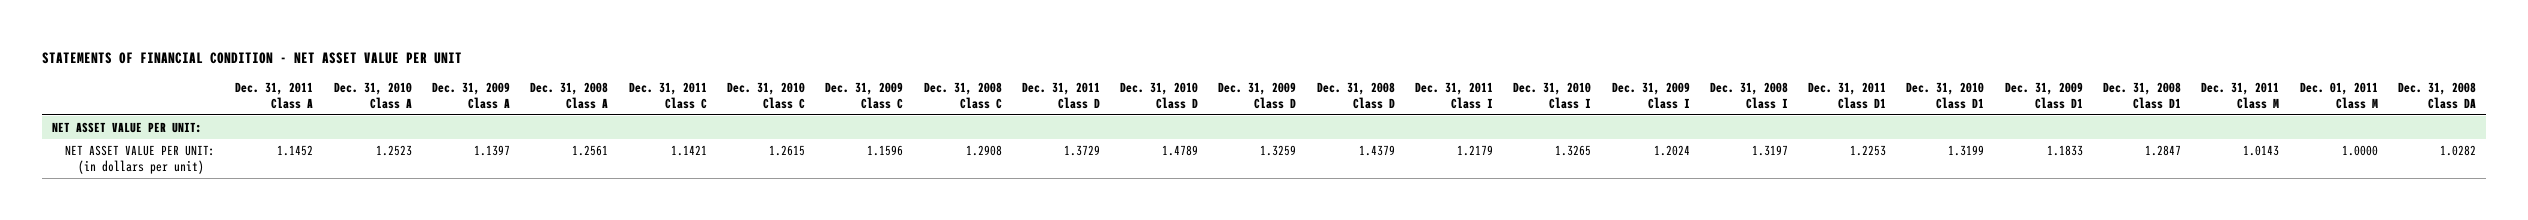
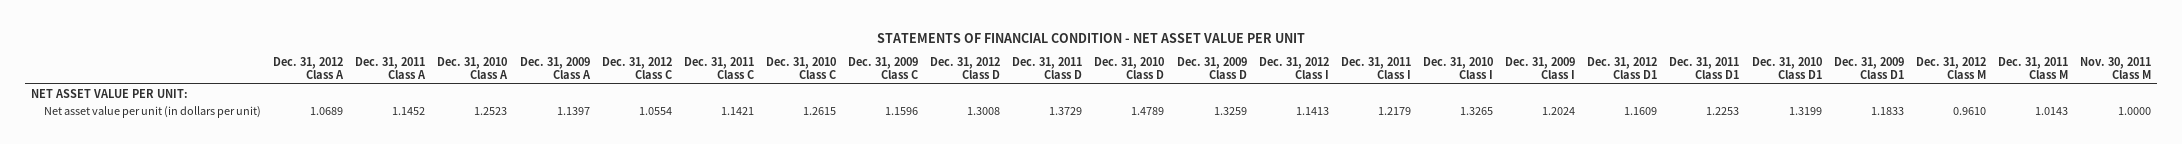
[530,81,609,109] Dec. 31, 2008 Class A -> none
[923,81,1002,109] Dec. 31, 2008 Class C -> none
[1316,81,1395,109] Dec. 31, 2008 Class D -> none
[1709,81,1788,109] Dec. 31, 2008 Class I -> none
[2103,81,2182,109] Dec. 31, 2008 Class D1 -> none
[2299,81,2378,109] Dec. 01, 2011 Class M -> none
[2397,81,2476,109] Dec. 31, 2008 Class DA -> none
none -> [273,57,345,80] Dec. 31, 2012 Class A
none -> [601,57,672,80] Dec. 31, 2012 Class C
none -> [930,57,1001,80] Dec. 31, 2012 Class D
none -> [1258,57,1329,80] Dec. 31, 2012 Class I
none -> [1587,57,1658,80] Dec. 31, 2012 Class D1
none -> [1915,57,1986,80] Dec. 31, 2012 Class M
none -> [2080,57,2152,80] Nov. 30, 2011 Class M
[65,145,216,175] NET ASSET VALUE PER UNIT: (in dollars per unit) -> [43,105,261,118] Net asset value per unit (in dollars per unit)

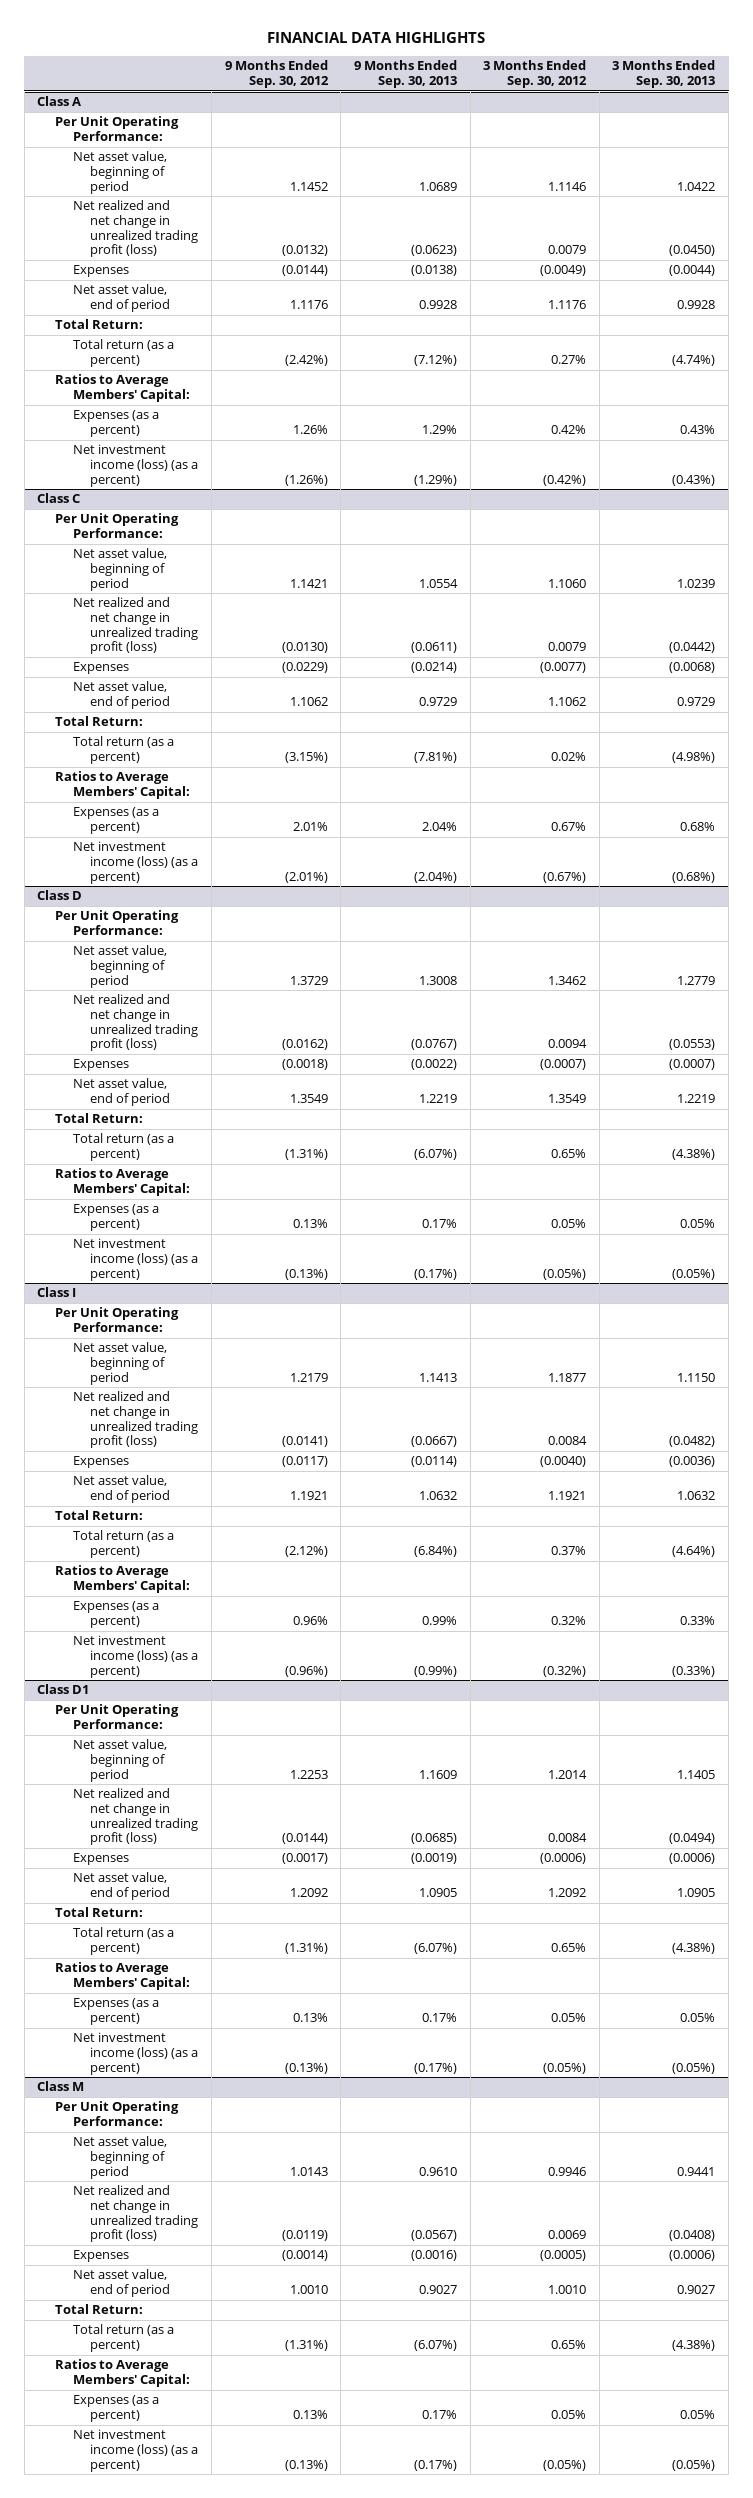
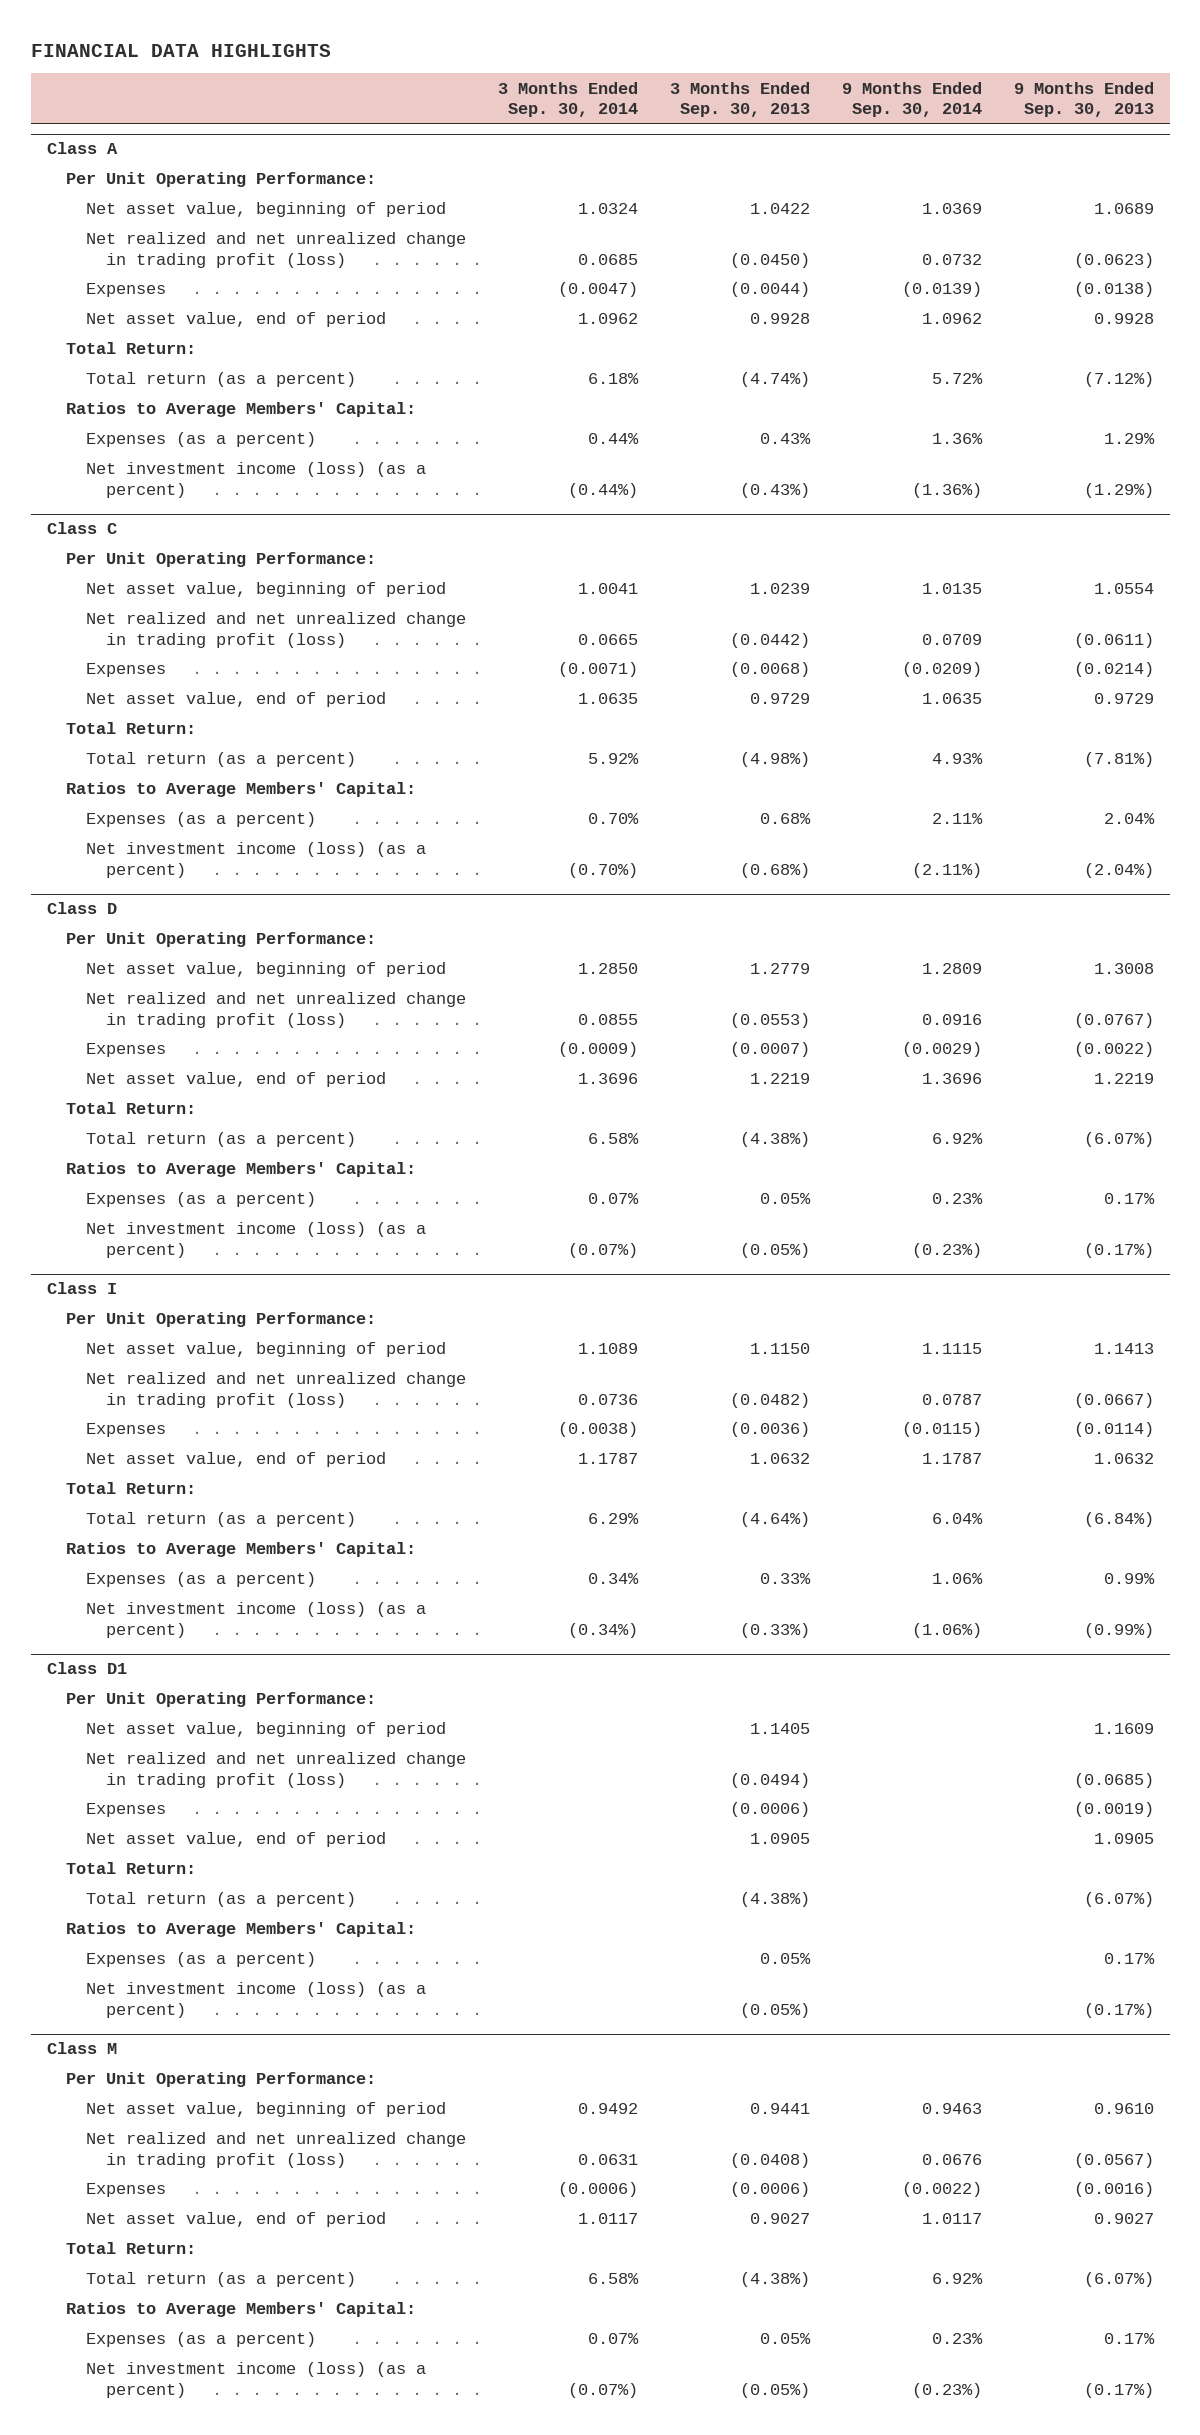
[224,60,329,88] 9 Months Ended Sep. 30, 2012 -> none
[483,60,588,88] 3 Months Ended Sep. 30, 2012 -> none
none -> [497,81,638,118] 3 Months Ended Sep. 30, 2014
none -> [841,81,982,118] 9 Months Ended Sep. 30, 2014
[72,200,199,258] Net realized and net change in unrealized trading profit (loss) -> [85,232,466,268] Net realized and net unrealized change in trading profit (loss)
[72,597,199,655] Net realized and net change in unrealized trading profit (loss) -> [85,612,466,648] Net realized and net unrealized change in trading profit (loss)
[72,994,199,1052] Net realized and net change in unrealized trading profit (loss) -> [85,992,466,1028] Net realized and net unrealized change in trading profit (loss)
[72,1391,199,1449] Net realized and net change in unrealized trading profit (loss) -> [85,1372,466,1408] Net realized and net unrealized change in trading profit (loss)
[72,1788,199,1846] Net realized and net change in unrealized trading profit (loss) -> [85,1752,466,1788] Net realized and net unrealized change in trading profit (loss)
[72,2185,199,2243] Net realized and net change in unrealized trading profit (loss) -> [85,2132,466,2168] Net realized and net unrealized change in trading profit (loss)

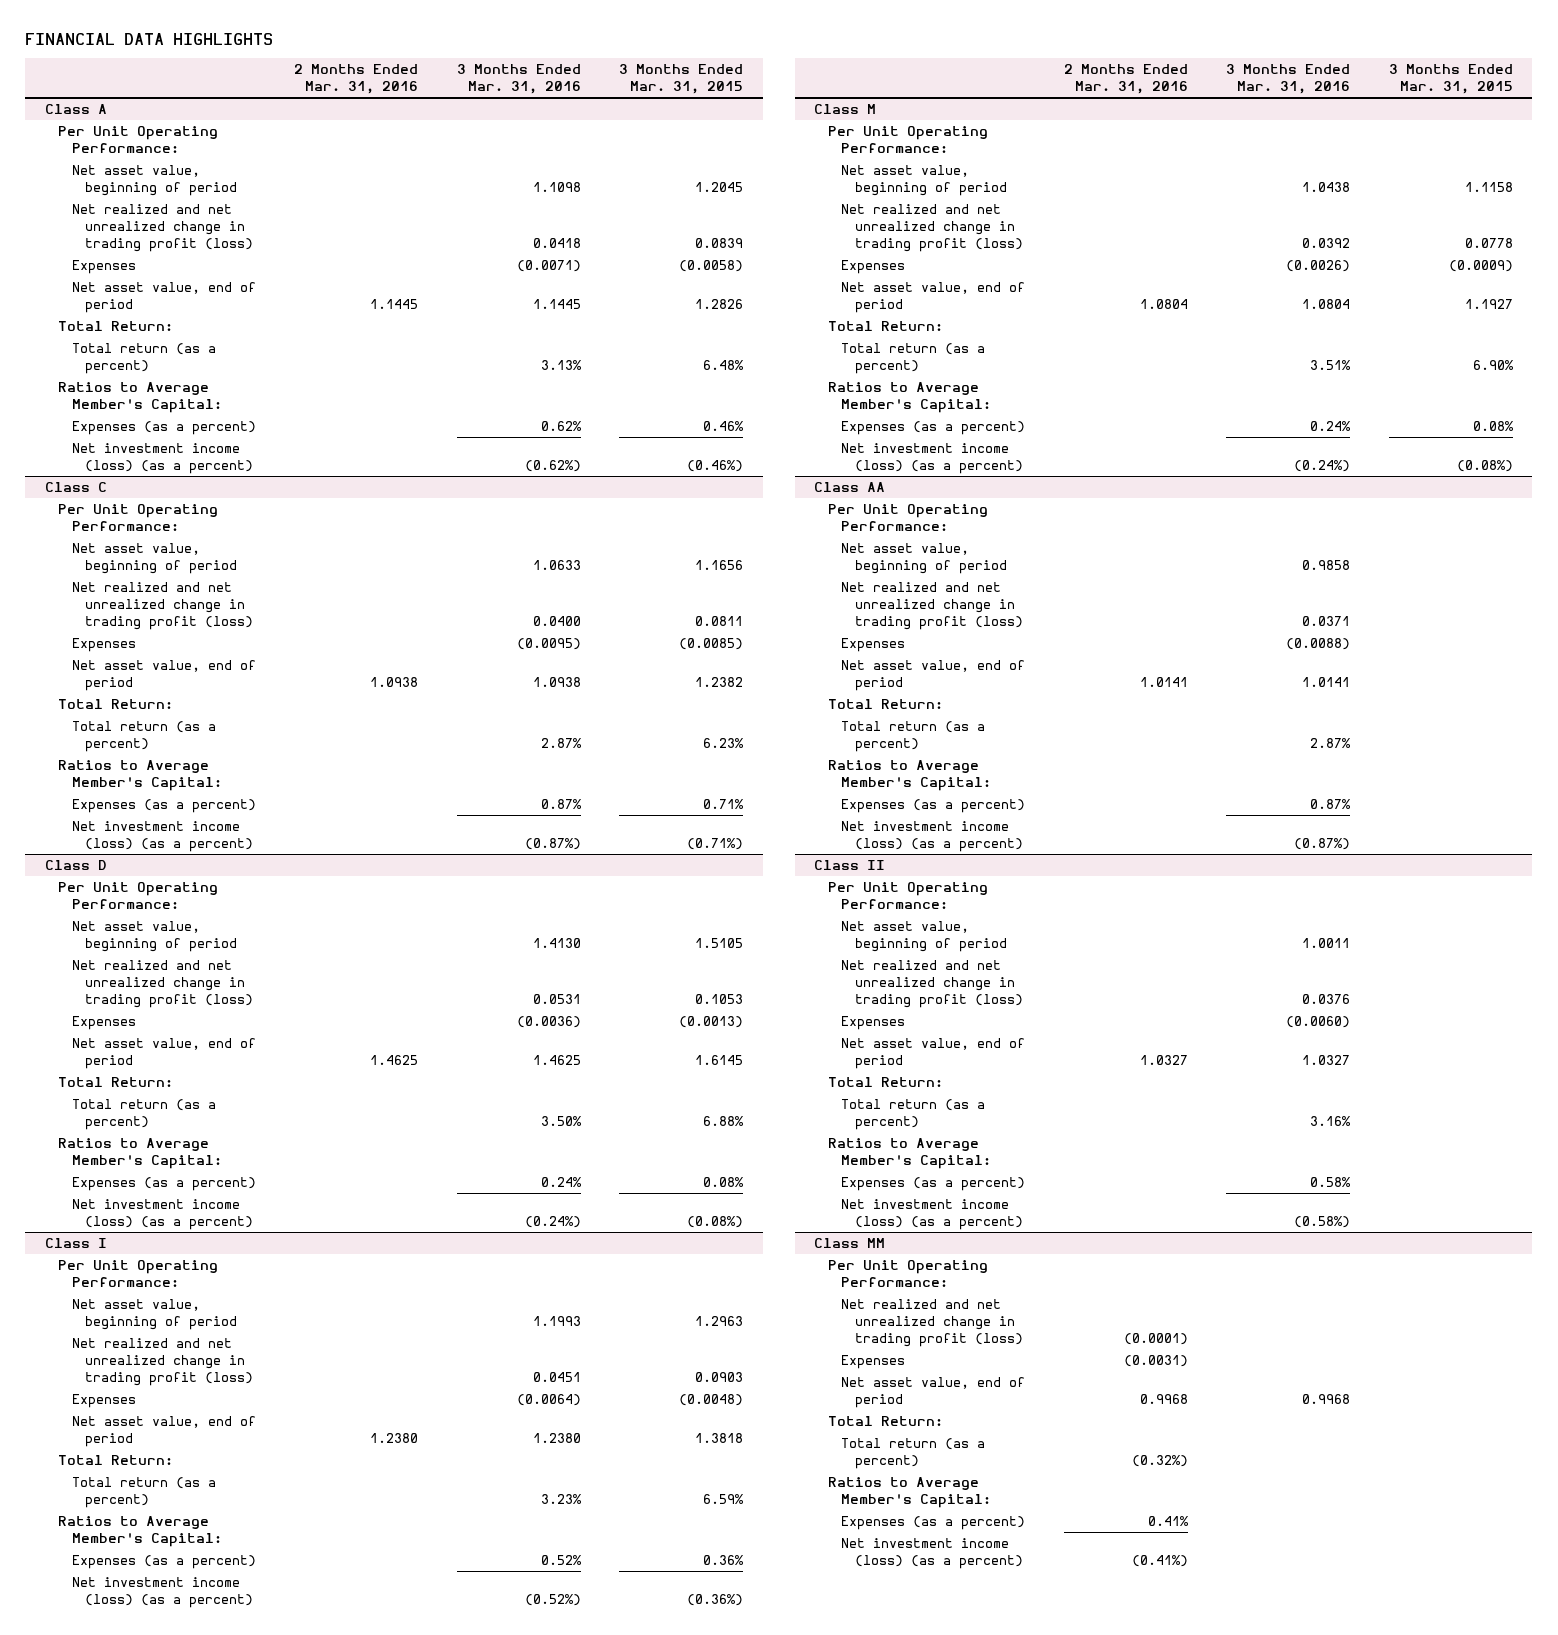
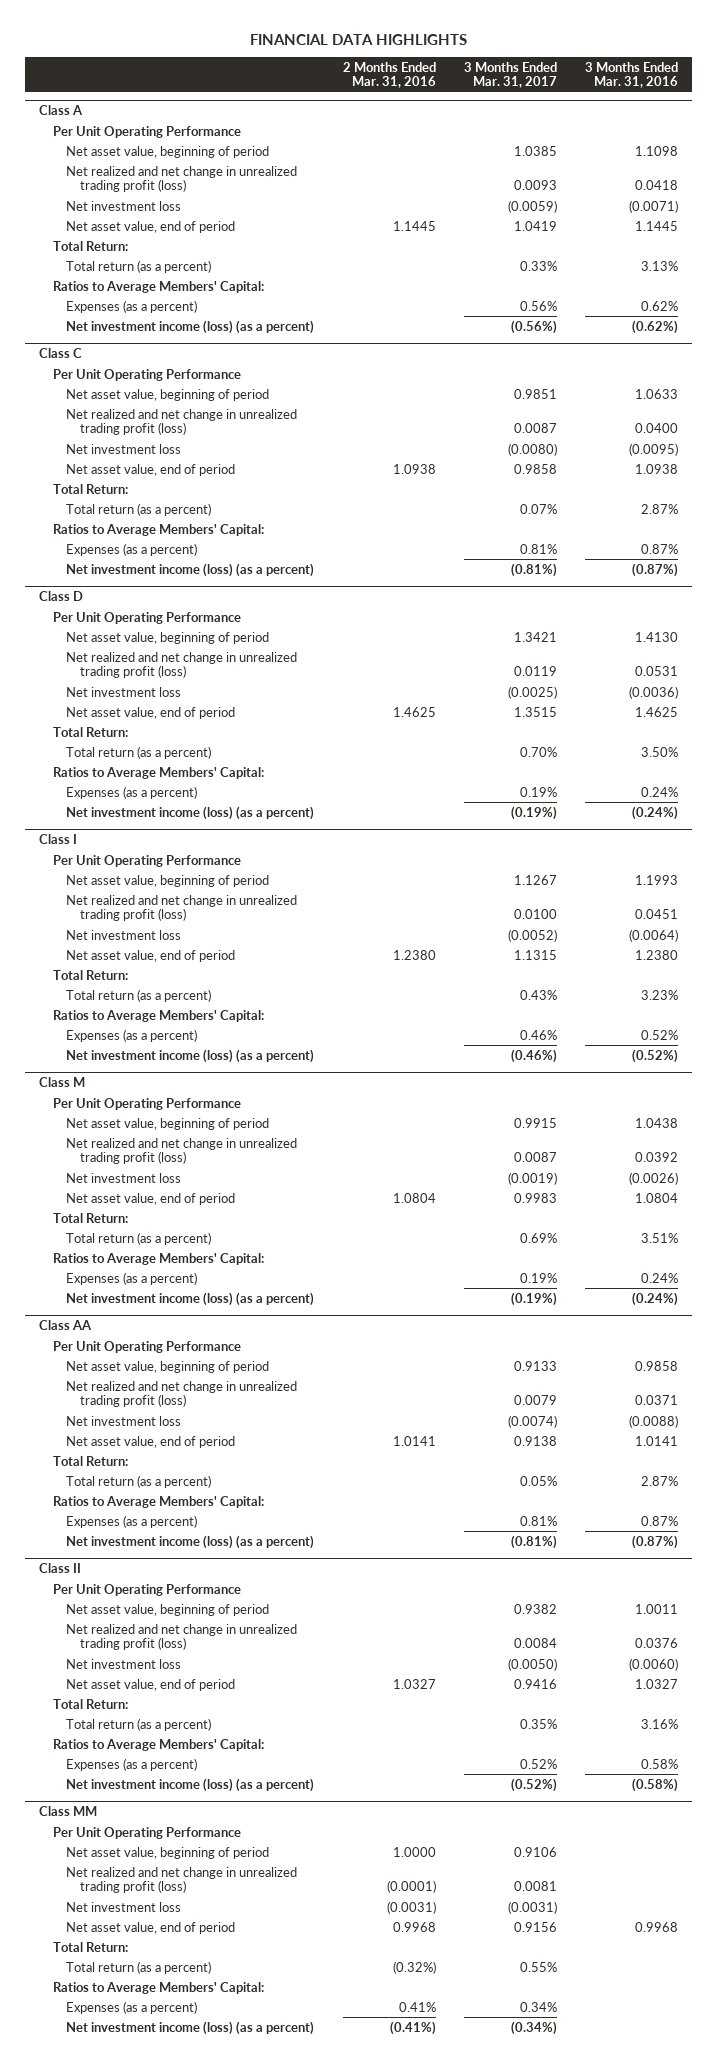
[619,64,744,95] 3 Months Ended Mar. 31, 2015 -> none
none -> [463,61,557,89] 3 Months Ended Mar. 31, 2017
[58,126,219,153] Per Unit Operating Performance: -> [52,125,241,138] Per Unit Operating Performance
[71,260,136,275] Expenses -> none
[71,204,254,252] Net realized and net unrealized change in trading profit (loss) -> [66,165,298,193] Net realized and net change in unrealized trading profit (loss)
none -> [66,200,182,211] Net investment loss
[58,382,222,413] Ratios to Average Member's Capital: -> [52,280,264,293] Ratios to Average Members' Capital:
[58,504,219,531] Per Unit Operating Performance: -> [52,368,241,381] Per Unit Operating Performance
[71,638,136,653] Expenses -> none
[71,582,254,630] Net realized and net unrealized change in trading profit (loss) -> [66,408,298,436] Net realized and net change in unrealized trading profit (loss)
none -> [66,443,182,454] Net investment loss
[58,760,222,791] Ratios to Average Member's Capital: -> [52,523,264,536] Ratios to Average Members' Capital:
[58,882,219,909] Per Unit Operating Performance: -> [52,611,241,624] Per Unit Operating Performance
[71,1016,136,1031] Expenses -> none
[71,960,254,1008] Net realized and net unrealized change in trading profit (loss) -> [66,651,298,679] Net realized and net change in unrealized trading profit (loss)
none -> [66,686,182,697] Net investment loss
[58,1138,222,1169] Ratios to Average Member's Capital: -> [52,766,264,779] Ratios to Average Members' Capital:
[58,1260,219,1287] Per Unit Operating Performance: -> [52,854,241,867] Per Unit Operating Performance
[71,1394,136,1409] Expenses -> none
[71,1338,254,1386] Net realized and net unrealized change in trading profit (loss) -> [66,894,298,922] Net realized and net change in unrealized trading profit (loss)
none -> [66,929,182,940] Net investment loss
[58,1516,222,1547] Ratios to Average Member's Capital: -> [52,1009,264,1022] Ratios to Average Members' Capital:
[827,126,988,153] Per Unit Operating Performance: -> [52,1097,241,1110] Per Unit Operating Performance
[841,260,906,275] Expenses -> none
[841,204,1023,252] Net realized and net unrealized change in trading profit (loss) -> [66,1137,298,1165] Net realized and net change in unrealized trading profit (loss)
none -> [66,1172,182,1183] Net investment loss
[827,382,992,413] Ratios to Average Member's Capital: -> [52,1252,264,1265] Ratios to Average Members' Capital:
[827,504,988,531] Per Unit Operating Performance: -> [52,1340,241,1353] Per Unit Operating Performance
[841,638,906,653] Expenses -> none
[841,582,1023,630] Net realized and net unrealized change in trading profit (loss) -> [66,1380,298,1408] Net realized and net change in unrealized trading profit (loss)
none -> [66,1415,182,1426] Net investment loss
[827,760,992,791] Ratios to Average Member's Capital: -> [52,1495,264,1508] Ratios to Average Members' Capital:
[827,882,988,909] Per Unit Operating Performance: -> [52,1583,241,1596] Per Unit Operating Performance
[841,1016,906,1031] Expenses -> none
[841,960,1023,1008] Net realized and net unrealized change in trading profit (loss) -> [66,1623,298,1651] Net realized and net change in unrealized trading profit (loss)
none -> [66,1658,182,1669] Net investment loss
[827,1138,992,1169] Ratios to Average Member's Capital: -> [52,1738,264,1751] Ratios to Average Members' Capital:
[841,1355,906,1370] Expenses -> none
[827,1260,988,1287] Per Unit Operating Performance: -> [52,1826,241,1839] Per Unit Operating Performance
none -> [66,1846,270,1859] Net asset value, beginning of period
[841,1299,1023,1347] Net realized and net unrealized change in trading profit (loss) -> [66,1866,298,1894] Net realized and net change in unrealized trading profit (loss)
none -> [66,1901,182,1912] Net investment loss
[827,1477,992,1508] Ratios to Average Member's Capital: -> [52,1981,264,1994] Ratios to Average Members' Capital:

